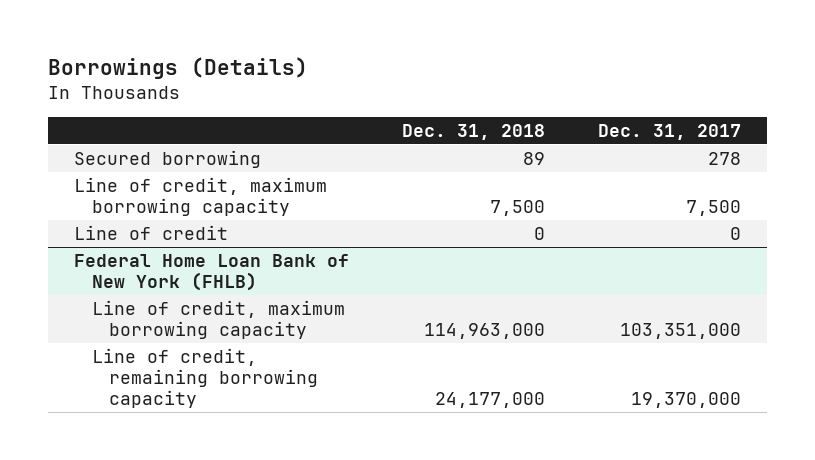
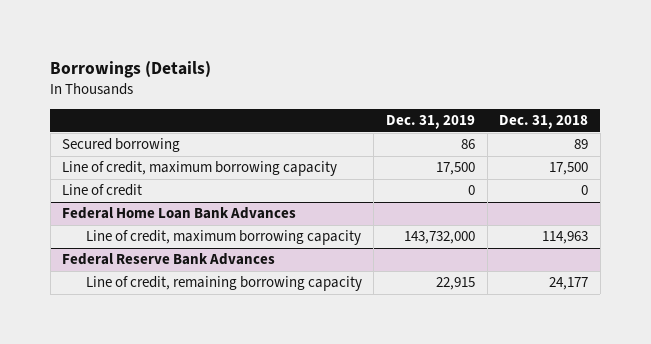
[597,123,741,140] Dec. 31, 2017 -> none
none -> [385,115,475,130] Dec. 31, 2019
[490,199,546,216] 7,500 -> [549,162,589,176] 17,500
[74,253,350,291] Federal Home Loan Bank of New York (FHLB) -> none
none -> [62,207,297,220] Federal Home Loan Bank Advances
[424,322,546,339] 114,963,000 -> [542,231,589,245] 114,963
none -> [62,253,276,266] Federal Reserve Bank Advances
[435,391,546,408] 24,177,000 -> [549,277,589,291] 24,177

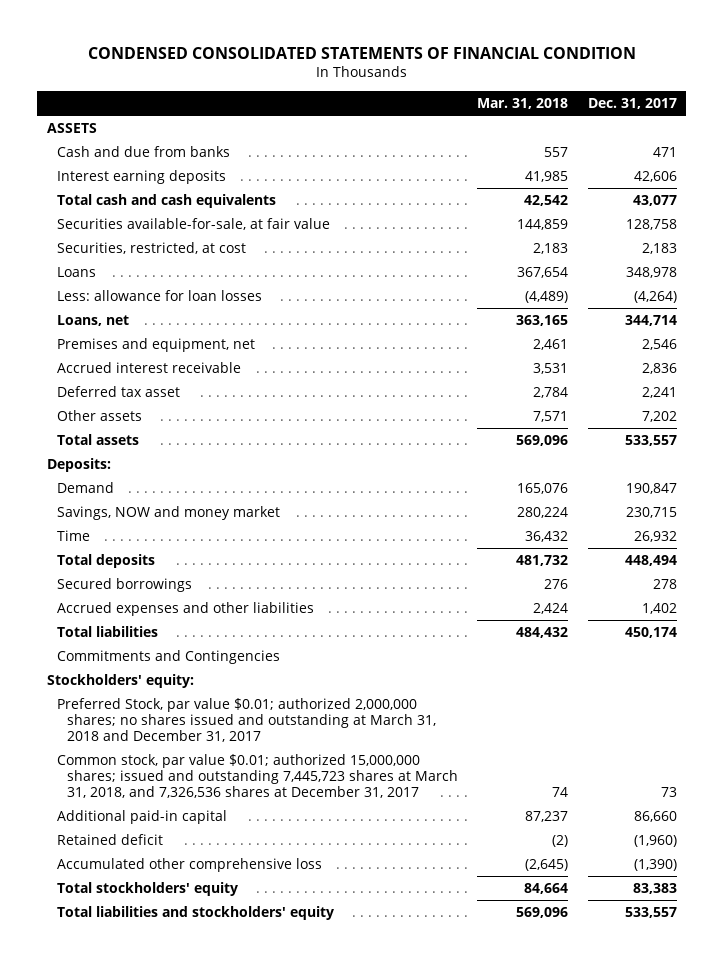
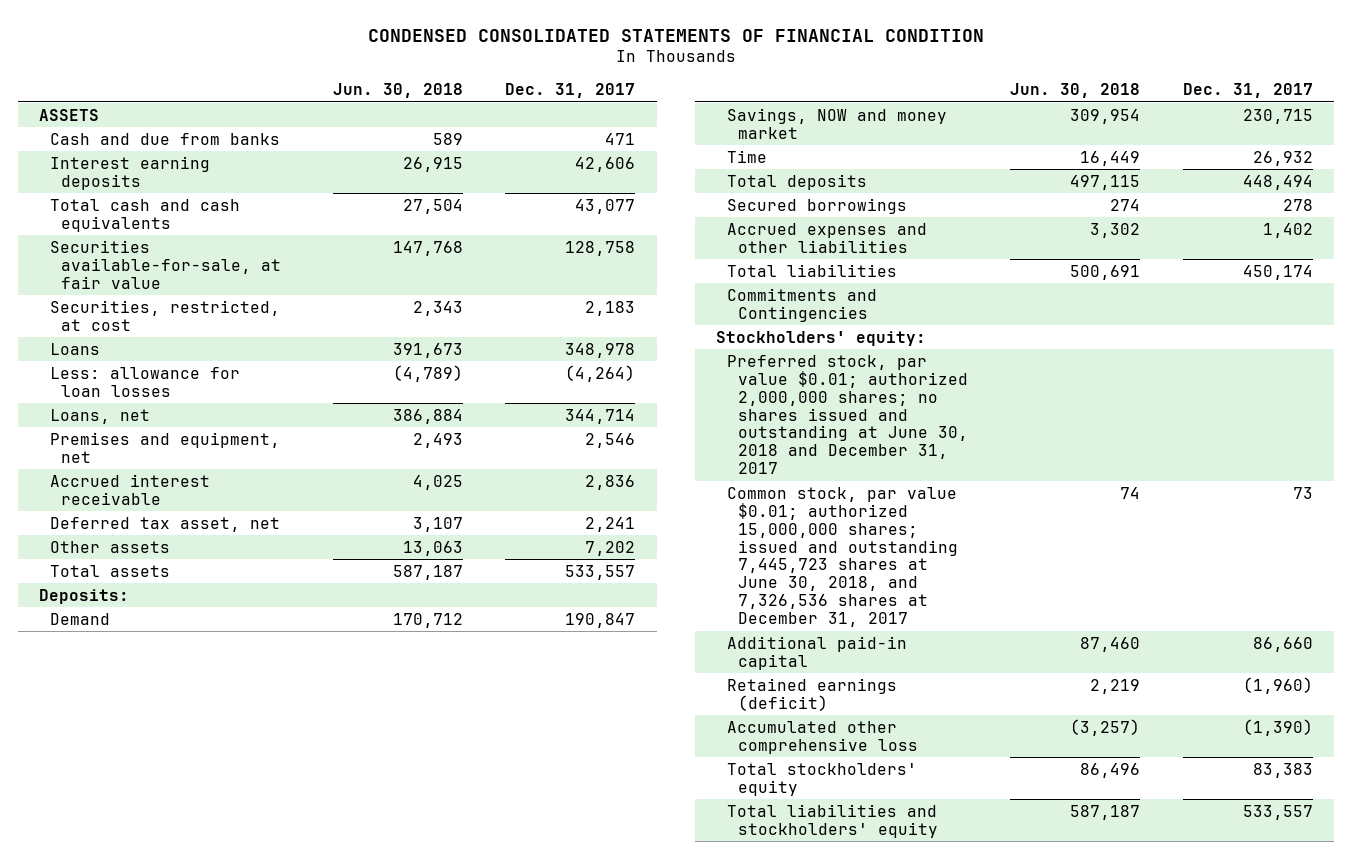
[477,98,569,110] Mar. 31, 2018 -> none
none -> [332,83,463,99] Jun. 30, 2018
[56,385,180,397] Deferred tax asset -> [49,516,280,532] Deferred tax asset, net
[56,697,437,743] Preferred Stock, par value $0.01; authorized 2,000,000 shares; no shares issued and outstanding at March 31, 2018 and December 31, 2017 -> [726,354,968,475] Preferred stock, par value $0.01; authorized 2,000,000 shares; no shares issued and outstanding at June 30, 2018 and December 31, 2017
[56,753,459,799] Common stock, par value $0.01; authorized 15,000,000 shares; issued and outstanding 7,445,723 shares at March 31, 2018, and 7,326,536 shares at December 31, 2017 -> [726,486,958,628] Common stock, par value $0.01; authorized 15,000,000 shares; issued and outstanding 7,445,723 shares at June 30, 2018, and 7,326,536 shares at December 31, 2017
[56,833,163,845] Retained deficit -> [726,677,897,711] Retained earnings (deficit)

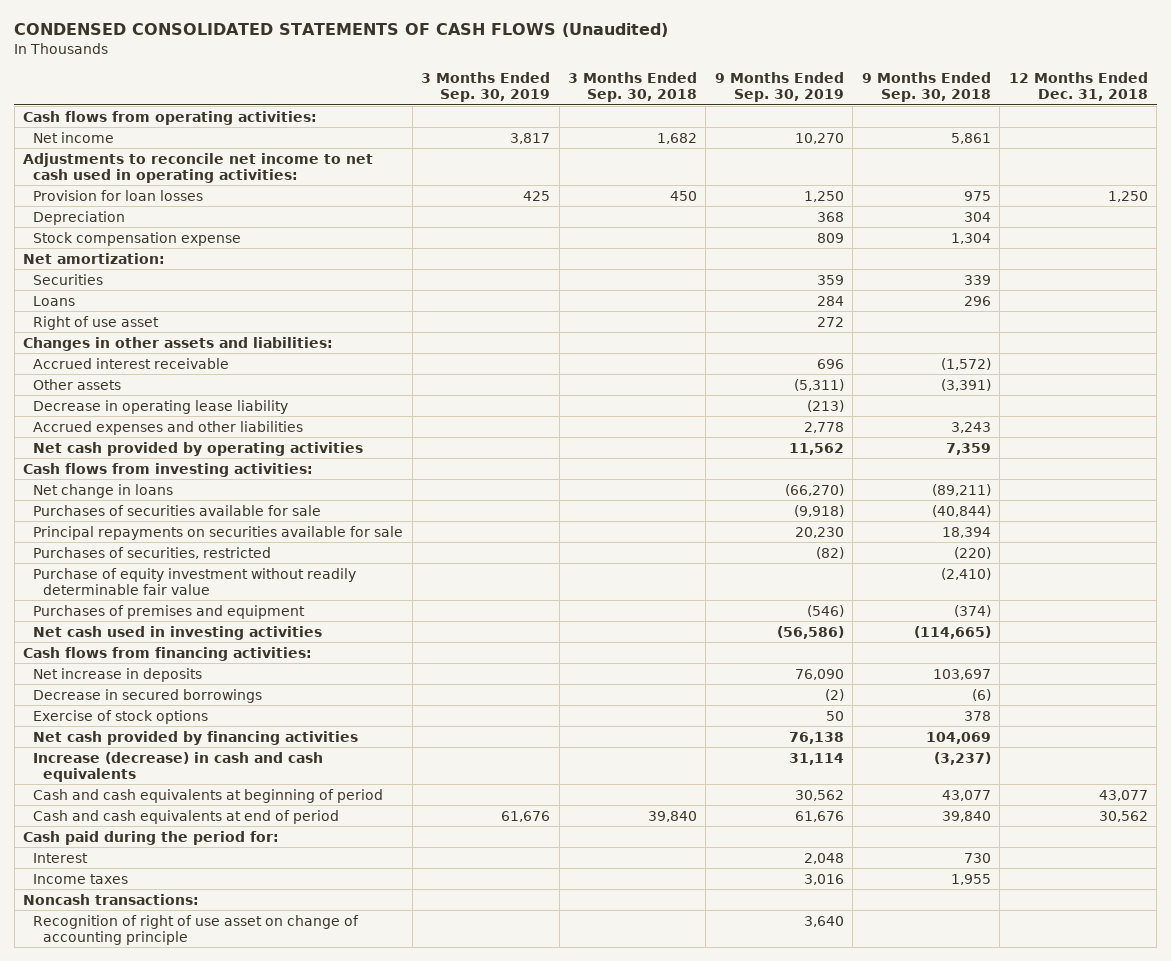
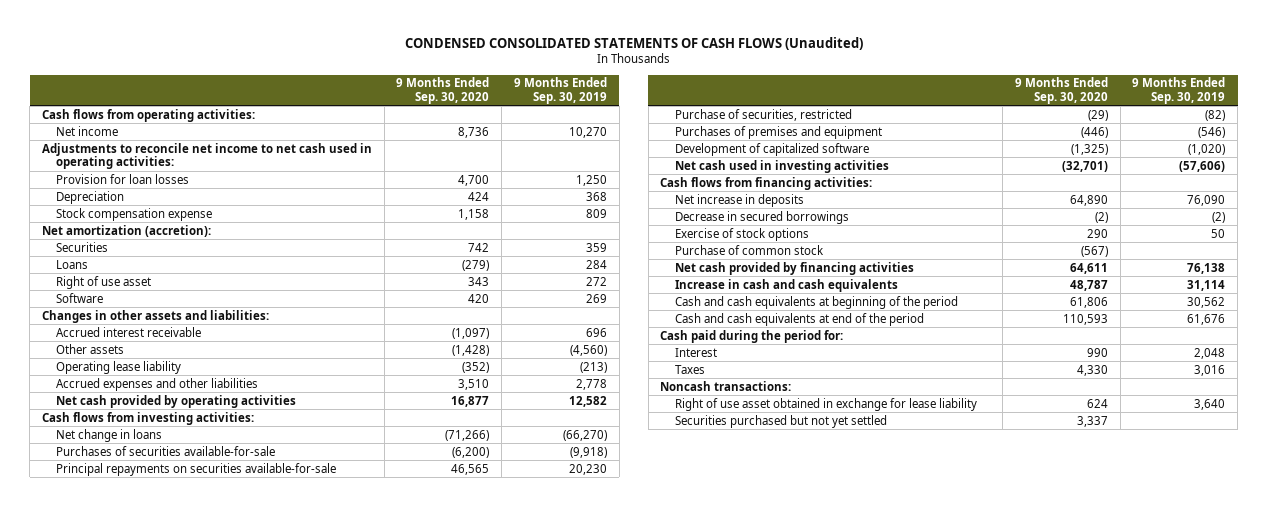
[421,72,551,102] 3 Months Ended Sep. 30, 2019 -> none
[567,72,697,102] 3 Months Ended Sep. 30, 2018 -> none
[861,72,991,102] 9 Months Ended Sep. 30, 2018 -> none
[1008,72,1148,101] 12 Months Ended Dec. 31, 2018 -> none
none -> [396,77,490,104] 9 Months Ended Sep. 30, 2020
[23,252,166,264] Net amortization: -> [41,224,211,237] Net amortization (accretion):
none -> [56,292,104,303] Software
[793,378,844,391] (5,311) -> [570,344,608,356] (4,560)
[33,399,289,414] Decrease in operating lease liability -> [56,360,182,374] Operating lease liability
[788,442,844,455] 11,562 -> [569,395,608,407] 12,582
[33,567,357,595] Purchase of equity investment without readily determinable fair value -> none
[33,504,322,516] Purchases of securities available for sale -> [56,445,276,456] Purchases of securities available-for-sale
[33,525,404,540] Principal repayments on securities available for sale -> [56,462,337,476] Principal repayments on securities available-for-sale
[33,546,272,559] Purchases of securities, restricted -> [674,108,852,121] Purchase of securities, restricted
none -> [674,142,869,156] Development of capitalized software
[776,625,844,639] (56,586) -> [1179,160,1226,172] (57,606)
none -> [674,244,824,255] Purchase of common stock
[33,751,324,782] Increase (decrease) in cash and cash equivalents -> [674,278,898,292] Increase in cash and cash equivalents
[33,788,384,803] Cash and cash equivalents at beginning of period -> [674,295,958,309] Cash and cash equivalents at beginning of the period
[33,809,340,824] Cash and cash equivalents at end of period -> [674,312,924,326] Cash and cash equivalents at end of the period
[33,873,129,884] Income taxes -> [674,364,705,374] Taxes
[33,914,360,945] Recognition of right of use asset on change of accounting principle -> [674,397,977,411] Right of use asset obtained in exchange for lease liability
none -> [674,414,887,428] Securities purchased but not yet settled

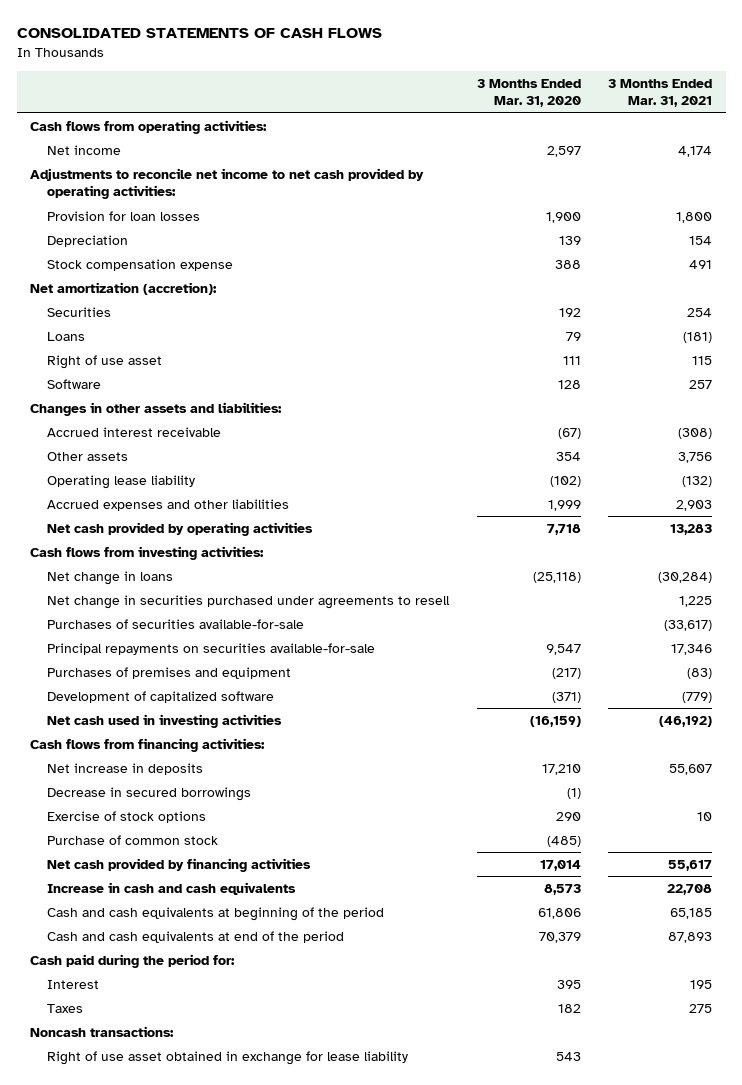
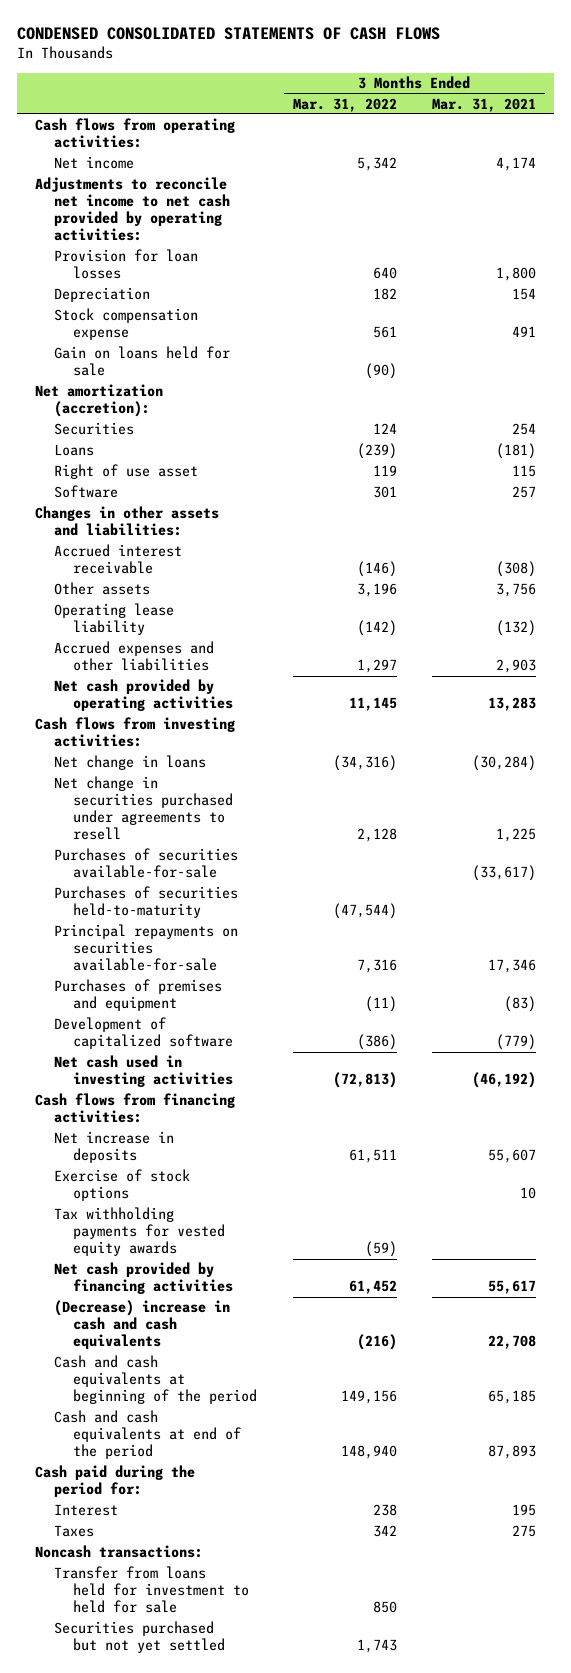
[16,28,382,39] CONSOLIDATED STATEMENTS OF CASH FLOWS -> [16,26,440,40] CONDENSED CONSOLIDATED STATEMENTS OF CASH FLOWS
[476,78,581,108] 3 Months Ended Mar. 31, 2020 -> none
none -> [292,97,397,112] Mar. 31, 2022
none -> [53,346,230,377] Gain on loans held for sale
none -> [53,886,238,919] Purchases of securities held-to-maturity
[47,786,252,801] Decrease in secured borrowings -> none
[47,834,219,845] Purchase of common stock -> none
none -> [53,1207,225,1257] Tax withholding payments for vested equity awards
[47,881,297,895] Increase in cash and cash equivalents -> [53,1300,230,1350] (Decrease) increase in cash and cash equivalents
[47,1050,409,1065] Right of use asset obtained in exchange for lease liability -> none
none -> [53,1566,249,1614] Transfer from loans held for investment to held for sale
none -> [53,1621,225,1654] Securities purchased but not yet settled

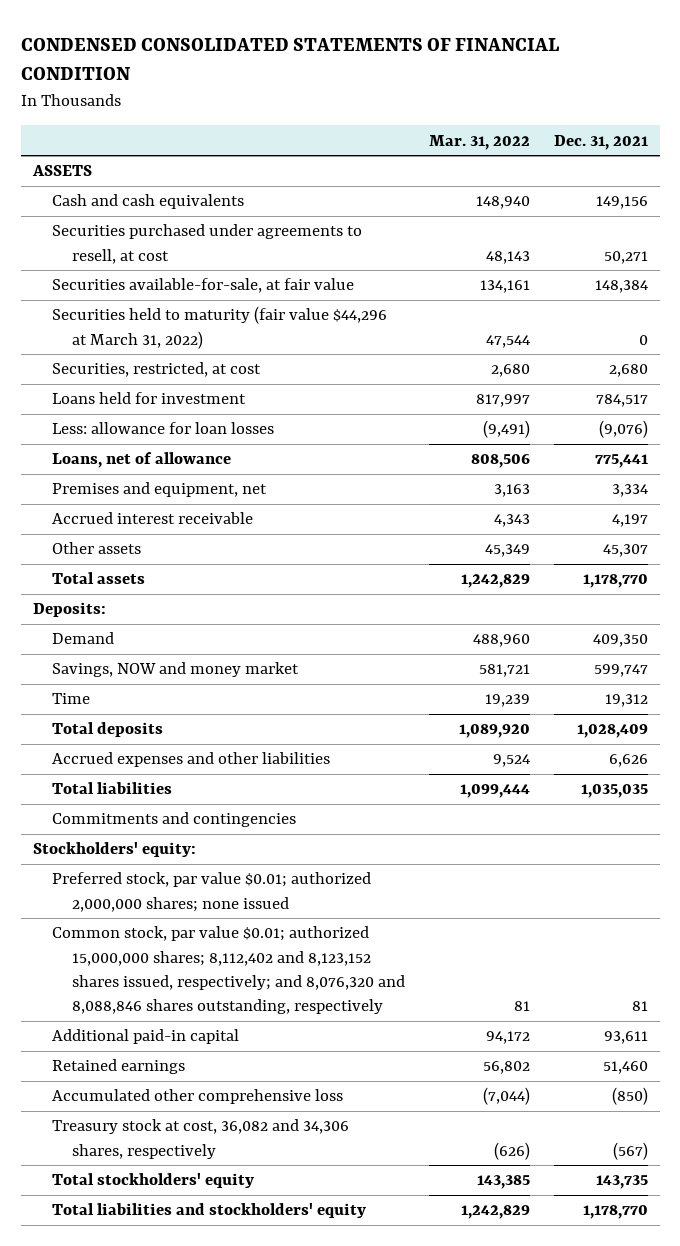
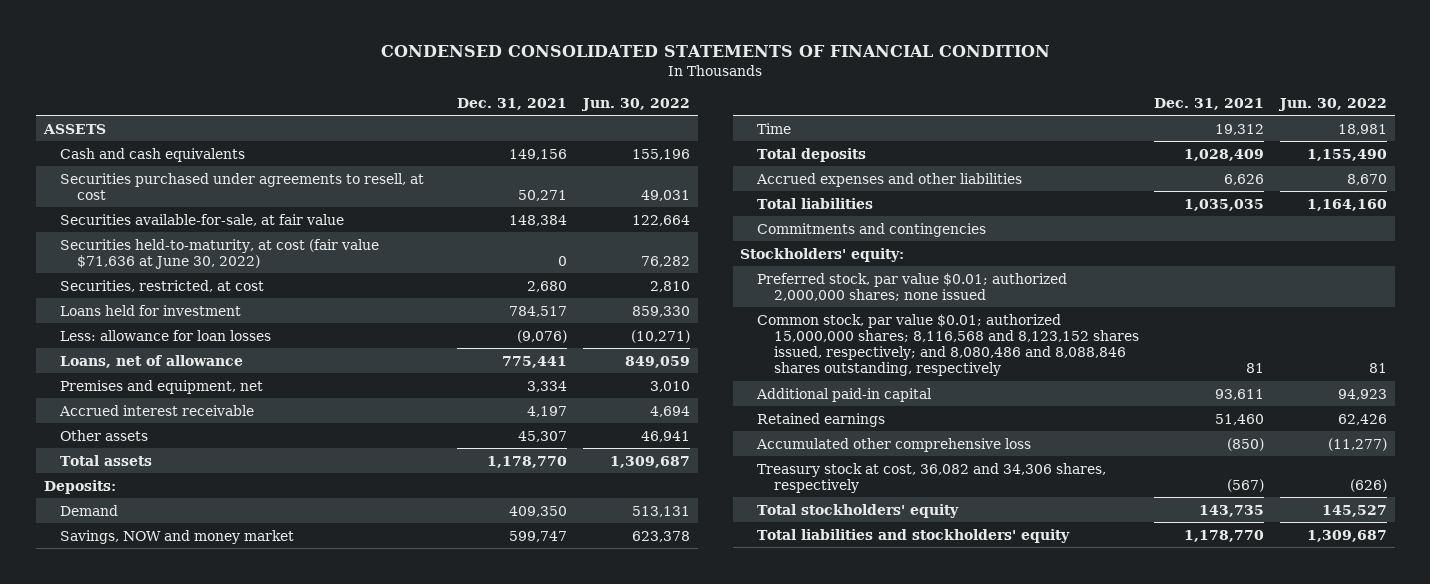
[428,134,530,150] Mar. 31, 2022 -> none
none -> [581,97,691,111] Jun. 30, 2022
[52,306,388,349] Securities held to maturity (fair value $44,296 at March 31, 2022) -> [60,238,380,269] Securities held-to-maturity, at cost (fair value $71,636 at June 30, 2022)
[52,926,406,1015] Common stock, par value $0.01; authorized 15,000,000 shares; 8,112,402 and 8,123,152 shares issued, respectively; and 8,076,320 and 8,088,846 shares outstanding, respectively -> [756,313,1139,377] Common stock, par value $0.01; authorized 15,000,000 shares; 8,116,568 and 8,123,152 shares issued, respectively; and 8,080,486 and 8,088,846 shares outstanding, respectively

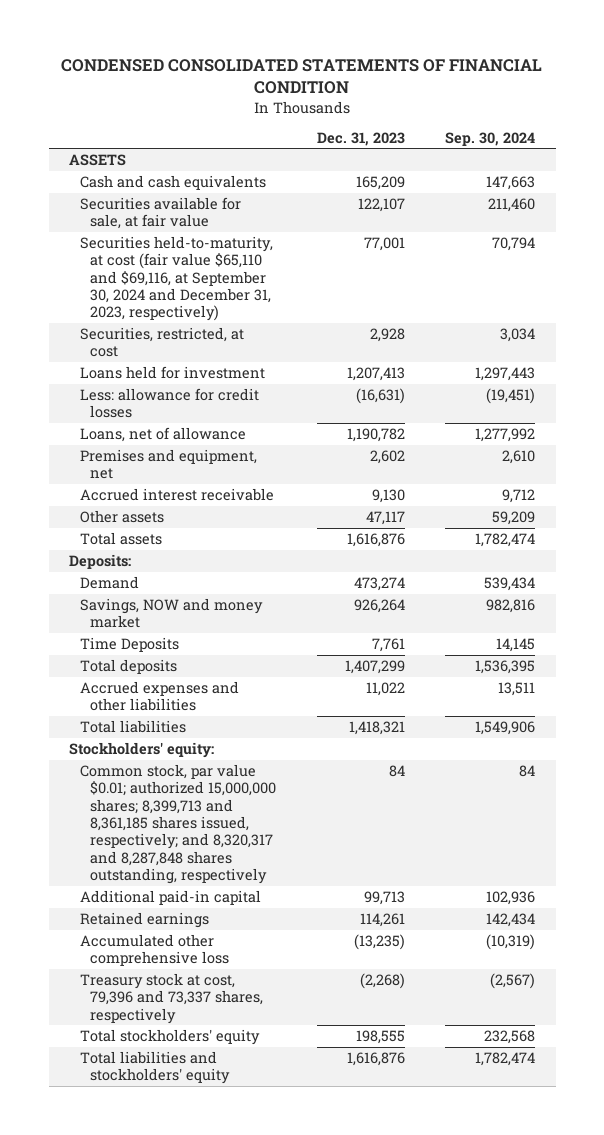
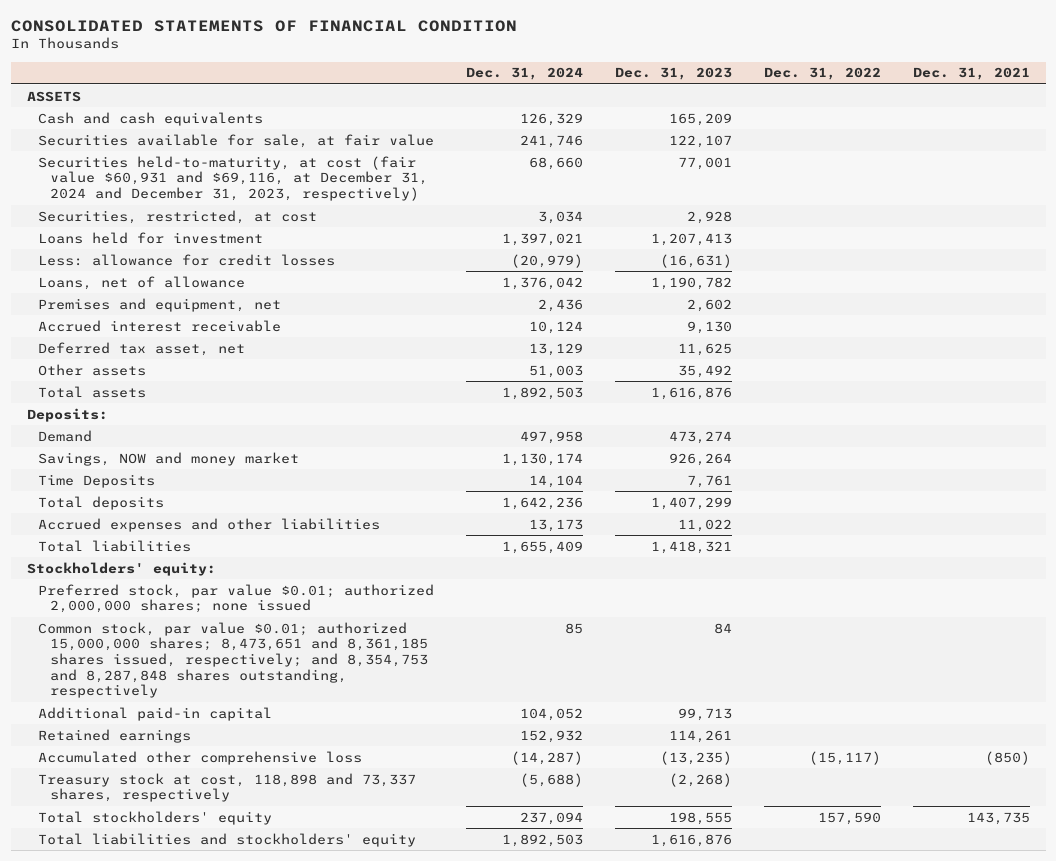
[61,58,543,95] CONDENSED CONSOLIDATED STATEMENTS OF FINANCIAL CONDITION -> [10,19,517,32] CONSOLIDATED STATEMENTS OF FINANCIAL CONDITION
[445,131,536,146] Sep. 30, 2024 -> none
none -> [466,67,584,81] Dec. 31, 2024
none -> [764,67,882,81] Dec. 31, 2022
none -> [912,67,1030,81] Dec. 31, 2021
[79,235,273,322] Securities held-to-maturity, at cost (fair value $65,110 and $69,116, at September 30, 2024 and December 31, 2023, respectively) -> [38,155,429,202] Securities held-to-maturity, at cost (fair value $60,931 and $69,116, at December 31, 2024 and December 31, 2023, respectively)
none -> [38,341,246,356] Deferred tax asset, net
[365,510,405,525] 47,117 -> [678,364,733,378] 35,492
none -> [38,583,435,614] Preferred stock, par value $0.01; authorized 2,000,000 shares; none issued
[79,763,277,885] Common stock, par value $0.01; authorized 15,000,000 shares; 8,399,713 and 8,361,185 shares issued, respectively; and 8,320,317 and 8,287,848 shares outstanding, respectively -> [38,621,429,699] Common stock, par value $0.01; authorized 15,000,000 shares; 8,473,651 and 8,361,185 shares issued, respectively; and 8,354,753 and 8,287,848 shares outstanding, respectively
[79,972,264,1024] Treasury stock at cost, 79,396 and 73,337 shares, respectively -> [38,772,417,803] Treasury stock at cost, 118,898 and 73,337 shares, respectively

